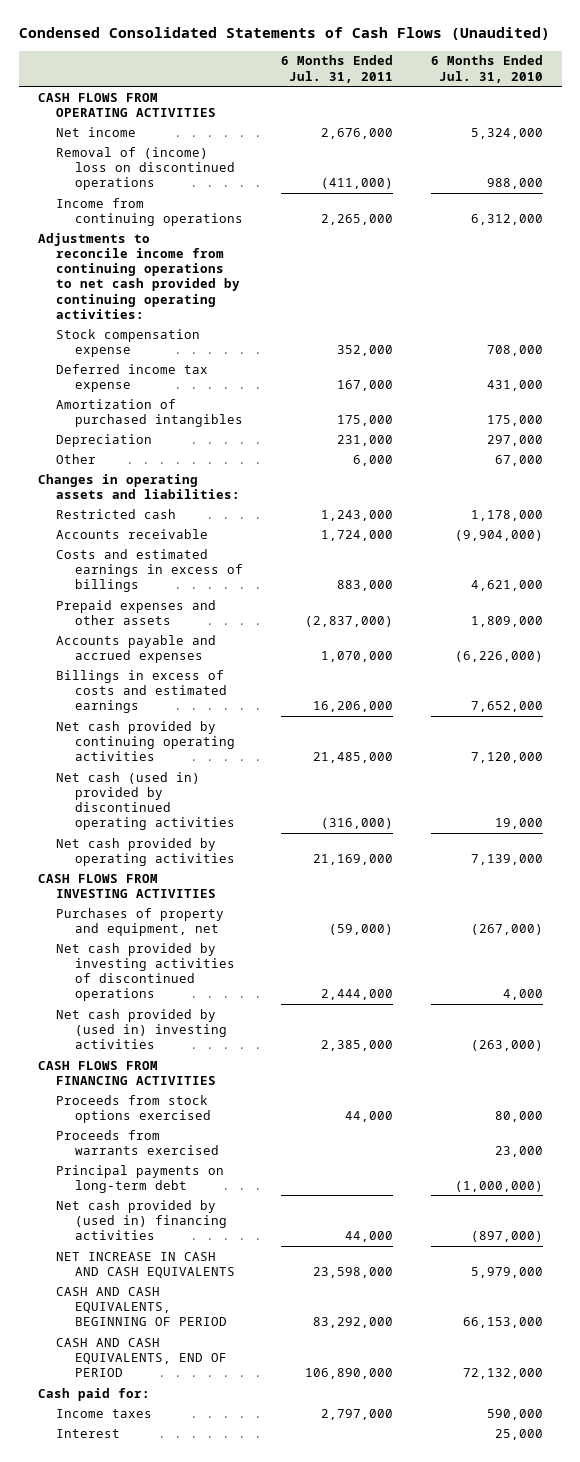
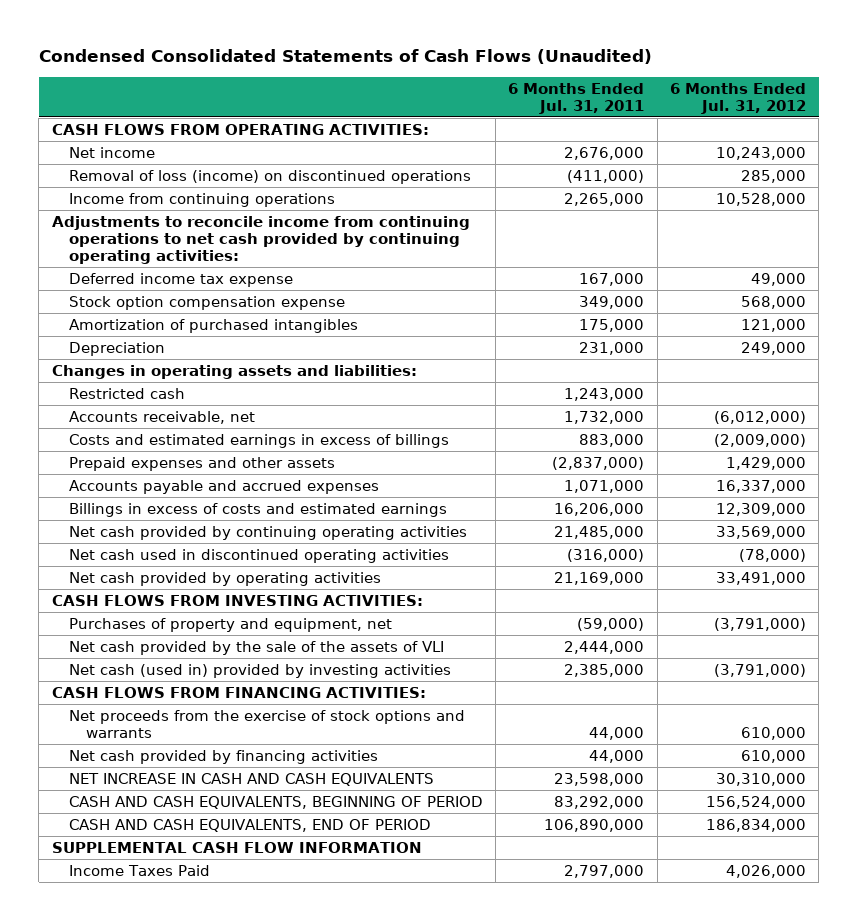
[430,55,543,83] 6 Months Ended Jul. 31, 2010 -> none
none -> [669,82,806,114] 6 Months Ended Jul. 31, 2012
[37,92,217,117] CASH FLOWS FROM OPERATING ACTIVITIES -> [51,123,429,135] CASH FLOWS FROM OPERATING ACTIVITIES:
[56,146,235,191] Removal of (income) loss on discontinued operations -> [68,169,471,184] Removal of loss (income) on discontinued operations
[56,328,201,357] Stock compensation expense -> none
none -> [68,295,345,310] Stock option compensation expense
[56,453,97,464] Other -> none
[56,528,209,539] Accounts receivable -> [68,410,255,424] Accounts receivable, net
[320,529,393,541] 1,724,000 -> [564,410,645,424] 1,732,000
[320,650,393,662] 1,070,000 -> [564,479,645,493] 1,071,000
[56,771,235,831] Net cash (used in) provided by discontinued operating activities -> [68,548,449,563] Net cash used in discontinued operating activities
[37,873,217,898] CASH FLOWS FROM INVESTING ACTIVITIES -> [51,594,423,606] CASH FLOWS FROM INVESTING ACTIVITIES:
[56,1129,219,1155] Proceeds from warrants exercised -> none
[56,1164,225,1193] Principal payments on long-term debt -> none
[56,942,235,1002] Net cash provided by investing activities of discontinued operations -> [68,640,444,655] Net cash provided by the sale of the assets of VLI
[56,1008,227,1050] Net cash provided by (used in) investing activities -> [68,663,451,678] Net cash (used in) provided by investing activities
[37,1060,217,1085] CASH FLOWS FROM FINANCING ACTIVITIES -> [51,686,426,698] CASH FLOWS FROM FINANCING ACTIVITIES:
[56,1094,211,1123] Proceeds from stock options exercised -> [68,709,465,739] Net proceeds from the exercise of stock options and warrants
[56,1199,227,1241] Net cash provided by (used in) financing activities -> [68,749,378,764] Net cash provided by financing activities
[37,1387,150,1401] Cash paid for: -> none
[56,1428,121,1438] Interest -> none
none -> [51,841,422,853] SUPPLEMENTAL CASH FLOW INFORMATION
[56,1408,153,1418] Income taxes -> [68,864,210,876] Income Taxes Paid

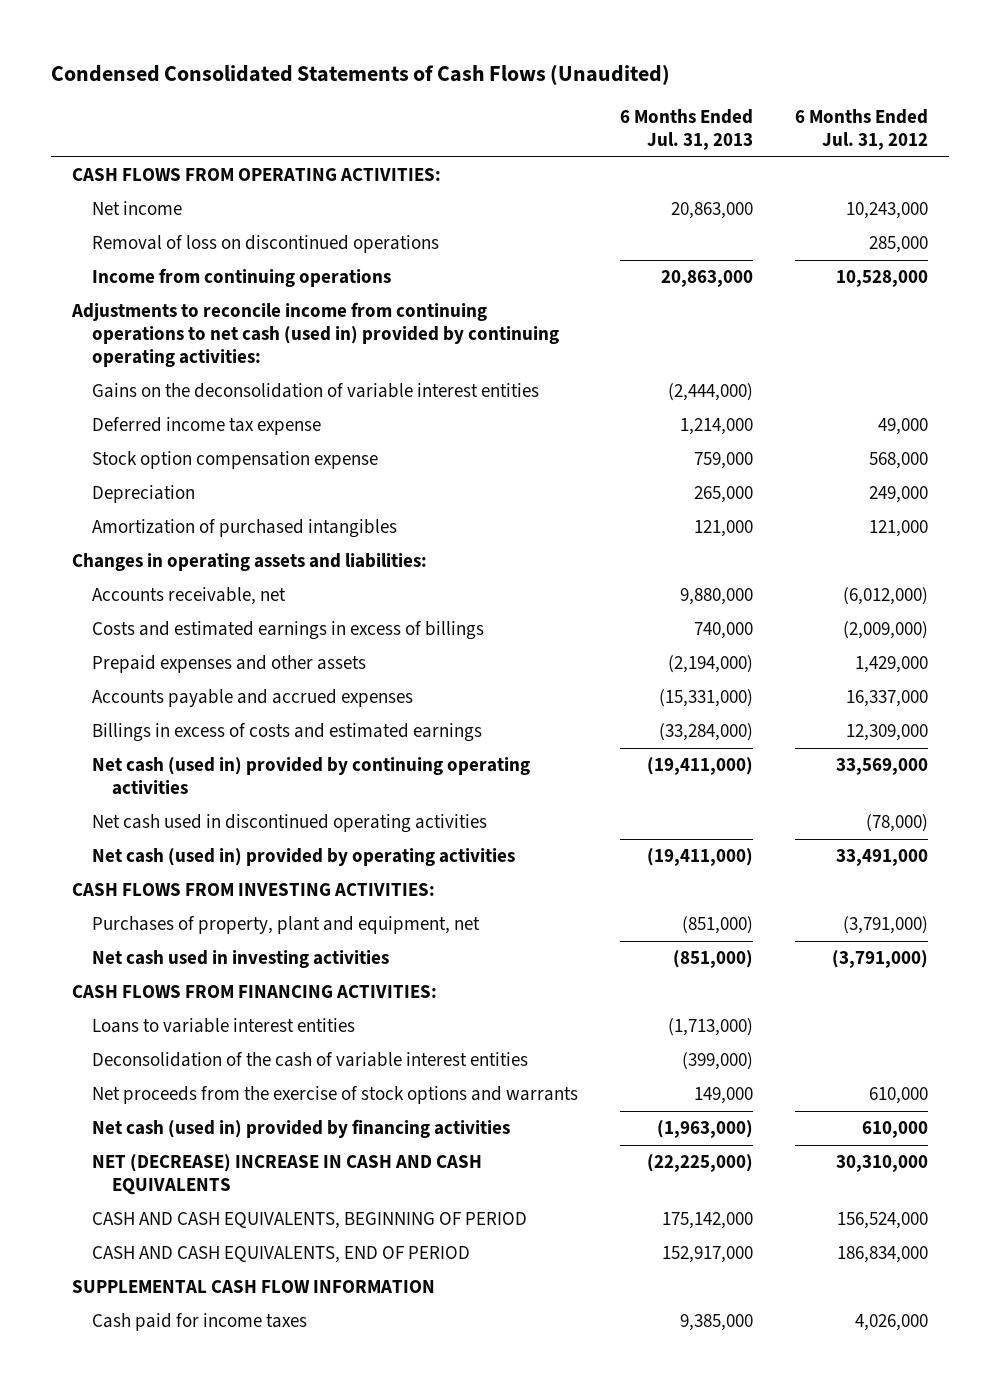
[508,82,645,114] 6 Months Ended Jul. 31, 2011 -> none
none -> [620,109,754,151] 6 Months Ended Jul. 31, 2013
[68,169,471,184] Removal of loss (income) on discontinued operations -> [92,235,440,254] Removal of loss on discontinued operations
[51,215,470,265] Adjustments to reconcile income from continuing operations to net cash provided by continuing operating activities: -> [71,302,560,368] Adjustments to reconcile income from continuing operations to net cash (used in) provided by continuing operating activities:
none -> [92,383,540,399] Gains on the deconsolidation of variable interest entities
[68,318,358,333] Amortization of purchased intangibles -> [92,519,398,539] Amortization of purchased intangibles
[68,387,185,399] Restricted cash -> none
[68,525,467,540] Net cash provided by continuing operating activities -> [92,757,531,796] Net cash (used in) provided by continuing operating activities
[68,571,381,586] Net cash provided by operating activities -> [92,848,516,867] Net cash (used in) provided by operating activities
[68,640,444,655] Net cash provided by the sale of the assets of VLI -> none
[68,617,392,632] Purchases of property and equipment, net -> [92,916,481,935] Purchases of property, plant and equipment, net
[68,663,451,678] Net cash (used in) provided by investing activities -> [92,950,390,969] Net cash used in investing activities
none -> [92,1018,356,1034] Loans to variable interest entities
none -> [92,1052,529,1068] Deconsolidation of the cash of variable interest entities
[68,749,378,764] Net cash provided by financing activities -> [92,1119,511,1139] Net cash (used in) provided by financing activities
[68,772,434,786] NET INCREASE IN CASH AND CASH EQUIVALENTS -> [92,1154,483,1196] NET (DECREASE) INCREASE IN CASH AND CASH EQUIVALENTS
[68,864,210,876] Income Taxes Paid -> [92,1313,308,1332] Cash paid for income taxes

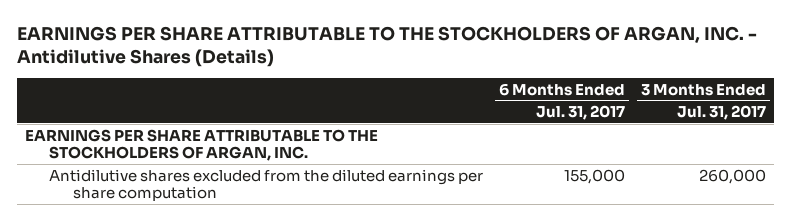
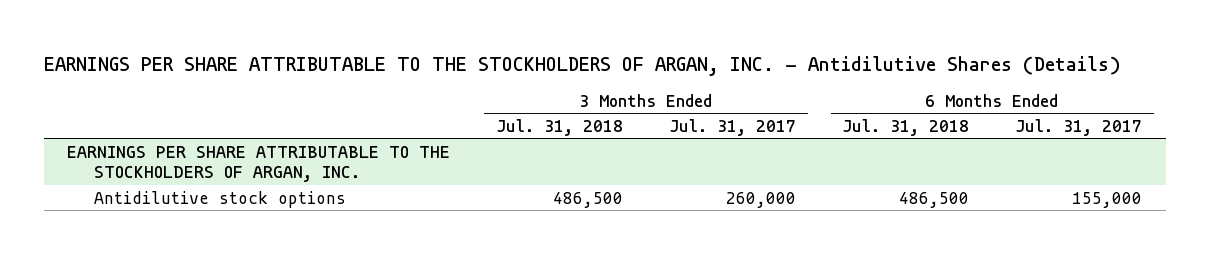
none -> [495,118,623,136] Jul. 31, 2018
none -> [842,118,970,136] Jul. 31, 2018
[48,168,483,201] Antidilutive shares excluded from the diluted earnings per share computation -> [93,190,346,208] Antidilutive stock options

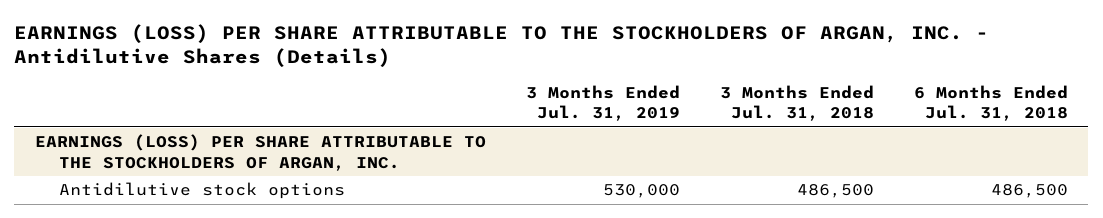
[43,55,1121,76] EARNINGS PER SHARE ATTRIBUTABLE TO THE STOCKHOLDERS OF ARGAN, INC. - Antidilutive Shares (Details) -> [14,23,990,68] EARNINGS (LOSS) PER SHARE ATTRIBUTABLE TO THE STOCKHOLDERS OF ARGAN, INC. - Antidilutive Shares (Details)
[669,118,797,136] Jul. 31, 2017 -> none
[1015,118,1143,136] Jul. 31, 2017 -> none
none -> [525,85,680,122] 3 Months Ended Jul. 31, 2019
[66,145,450,182] EARNINGS PER SHARE ATTRIBUTABLE TO THE STOCKHOLDERS OF ARGAN, INC. -> [34,134,486,171] EARNINGS (LOSS) PER SHARE ATTRIBUTABLE TO THE STOCKHOLDERS OF ARGAN, INC.

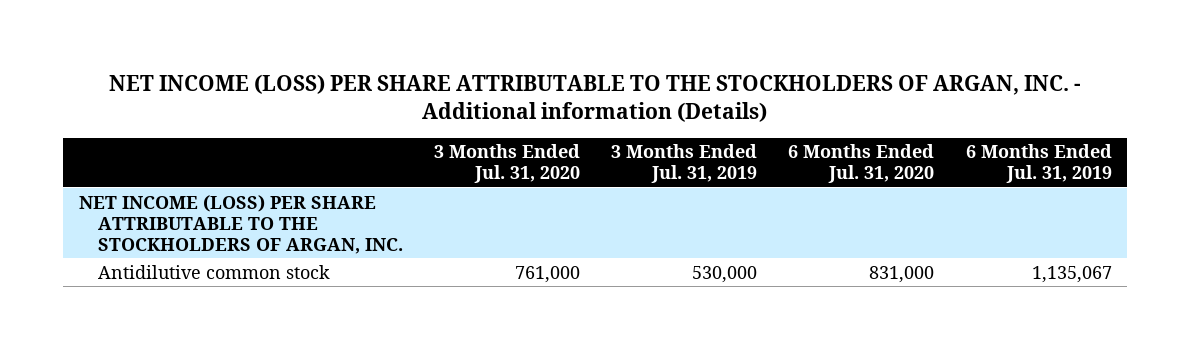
[14,23,990,68] EARNINGS (LOSS) PER SHARE ATTRIBUTABLE TO THE STOCKHOLDERS OF ARGAN, INC. - Antidilutive Shares (Details) -> [109,74,1082,123] NET INCOME (LOSS) PER SHARE ATTRIBUTABLE TO THE STOCKHOLDERS OF ARGAN, INC. - Additional information (Details)
[720,85,875,122] 3 Months Ended Jul. 31, 2018 -> none
[914,85,1069,122] 6 Months Ended Jul. 31, 2018 -> none
none -> [433,144,580,184] 3 Months Ended Jul. 31, 2020
none -> [788,144,935,184] 6 Months Ended Jul. 31, 2020
none -> [965,144,1112,184] 6 Months Ended Jul. 31, 2019
[34,134,486,171] EARNINGS (LOSS) PER SHARE ATTRIBUTABLE TO THE STOCKHOLDERS OF ARGAN, INC. -> [78,194,403,254] NET INCOME (LOSS) PER SHARE ATTRIBUTABLE TO THE STOCKHOLDERS OF ARGAN, INC.
[58,182,345,200] Antidilutive stock options -> [97,264,330,279] Antidilutive common stock

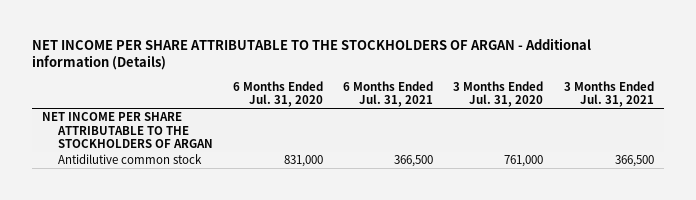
[109,74,1082,123] NET INCOME (LOSS) PER SHARE ATTRIBUTABLE TO THE STOCKHOLDERS OF ARGAN, INC. - Additional information (Details) -> [32,37,592,71] NET INCOME PER SHARE ATTRIBUTABLE TO THE STOCKHOLDERS OF ARGAN - Additional information (Details)
[611,144,758,184] 3 Months Ended Jul. 31, 2019 -> none
[965,144,1112,184] 6 Months Ended Jul. 31, 2019 -> none
none -> [343,80,434,108] 6 Months Ended Jul. 31, 2021
none -> [563,80,654,108] 3 Months Ended Jul. 31, 2021
[78,194,403,254] NET INCOME (LOSS) PER SHARE ATTRIBUTABLE TO THE STOCKHOLDERS OF ARGAN, INC. -> [42,112,213,149] NET INCOME PER SHARE ATTRIBUTABLE TO THE STOCKHOLDERS OF ARGAN

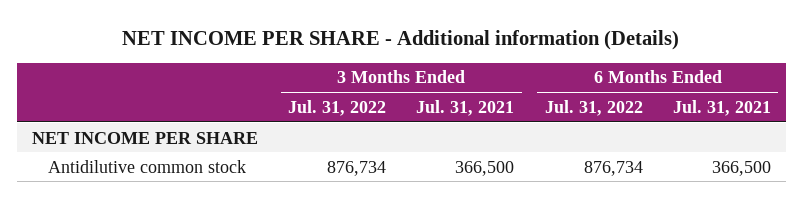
[32,37,592,71] NET INCOME PER SHARE ATTRIBUTABLE TO THE STOCKHOLDERS OF ARGAN - Additional information (Details) -> [122,29,680,50] NET INCOME PER SHARE - Additional information (Details)
[233,80,324,108] 6 Months Ended Jul. 31, 2020 -> none
[453,80,544,108] 3 Months Ended Jul. 31, 2020 -> none
none -> [288,99,387,116] Jul. 31, 2022
none -> [544,99,643,116] Jul. 31, 2022
[42,112,213,149] NET INCOME PER SHARE ATTRIBUTABLE TO THE STOCKHOLDERS OF ARGAN -> [31,131,258,144] NET INCOME PER SHARE

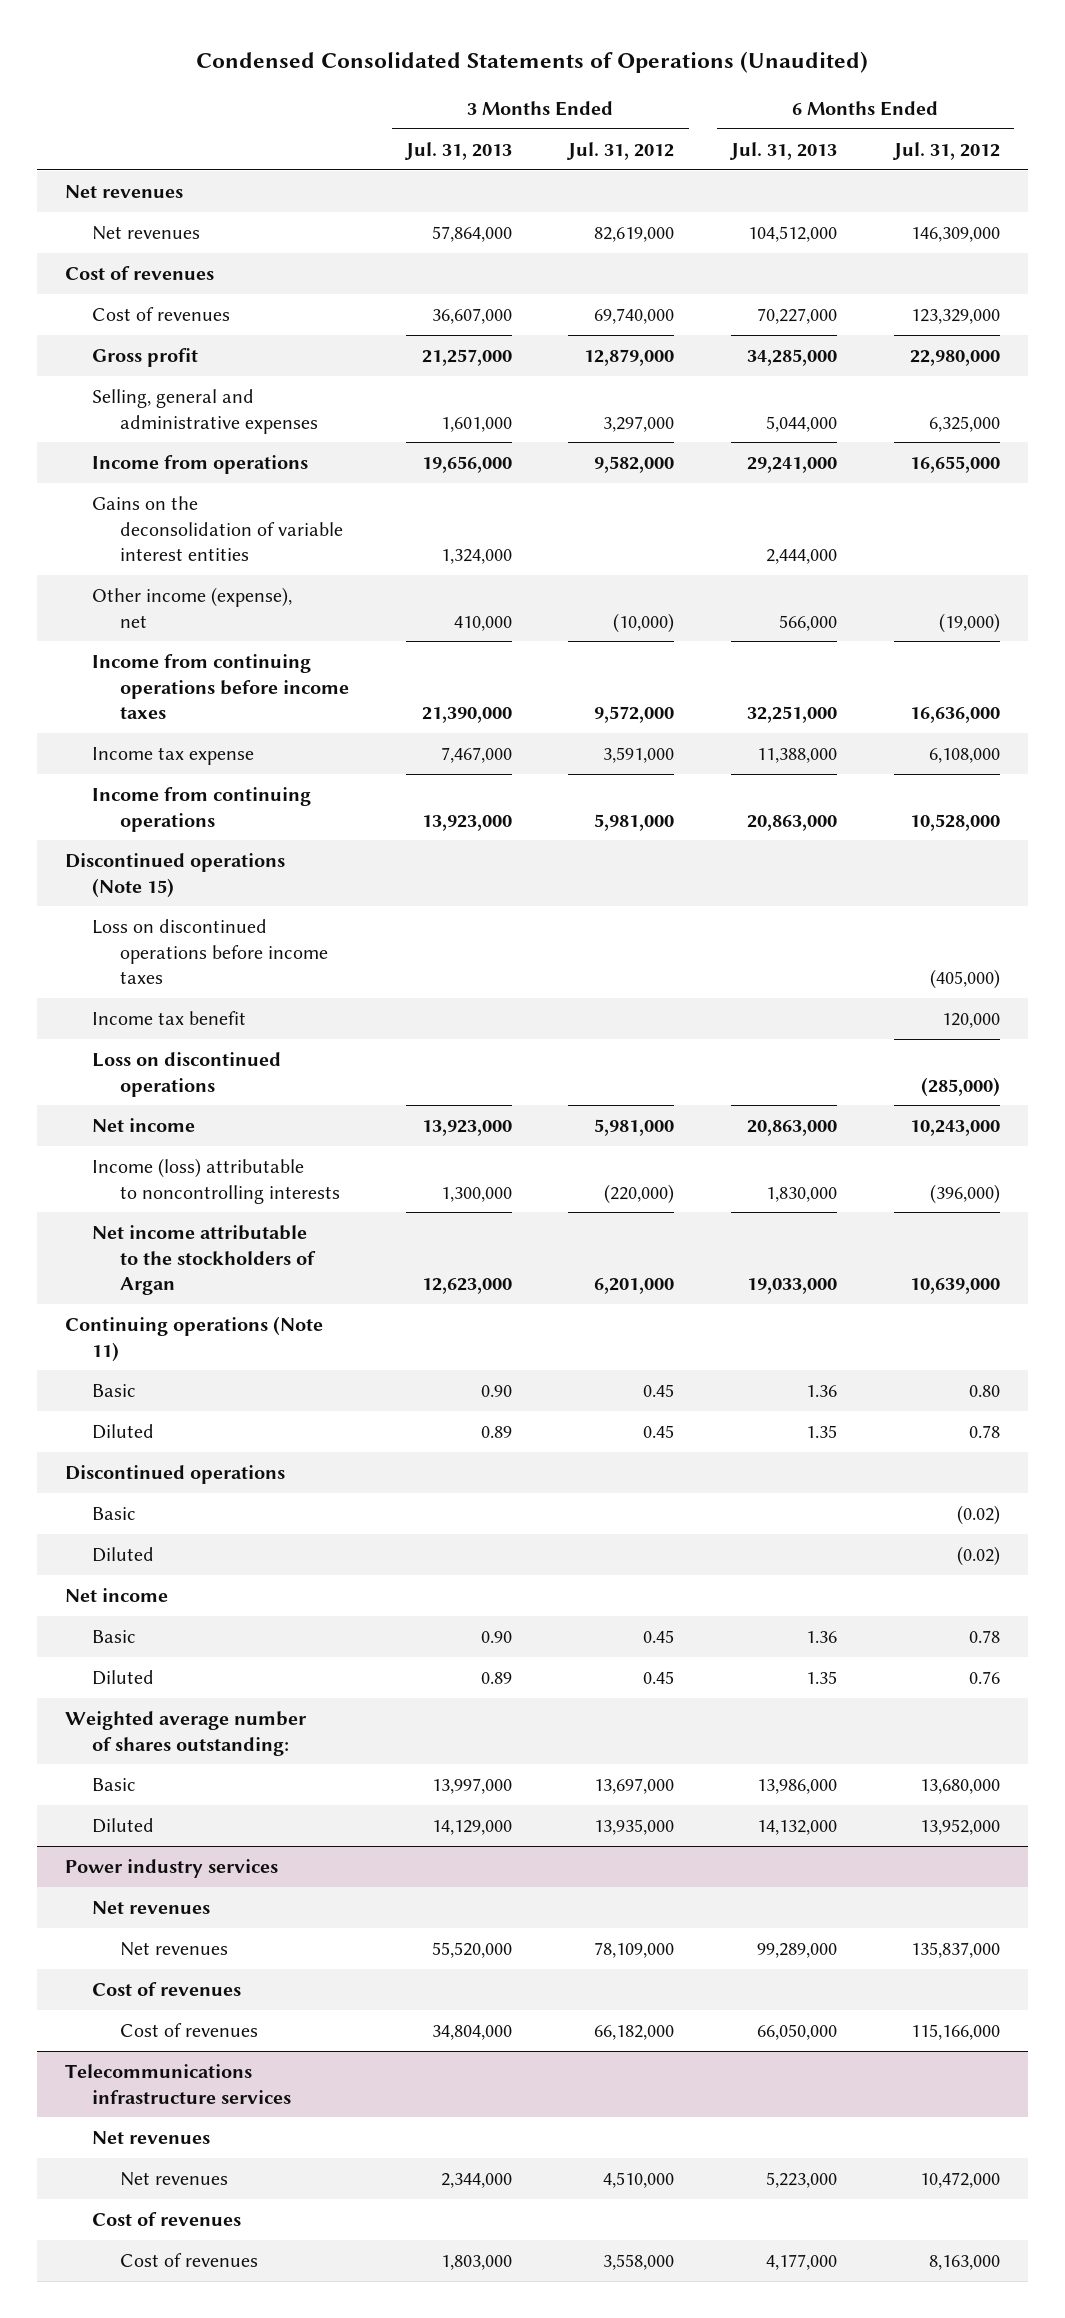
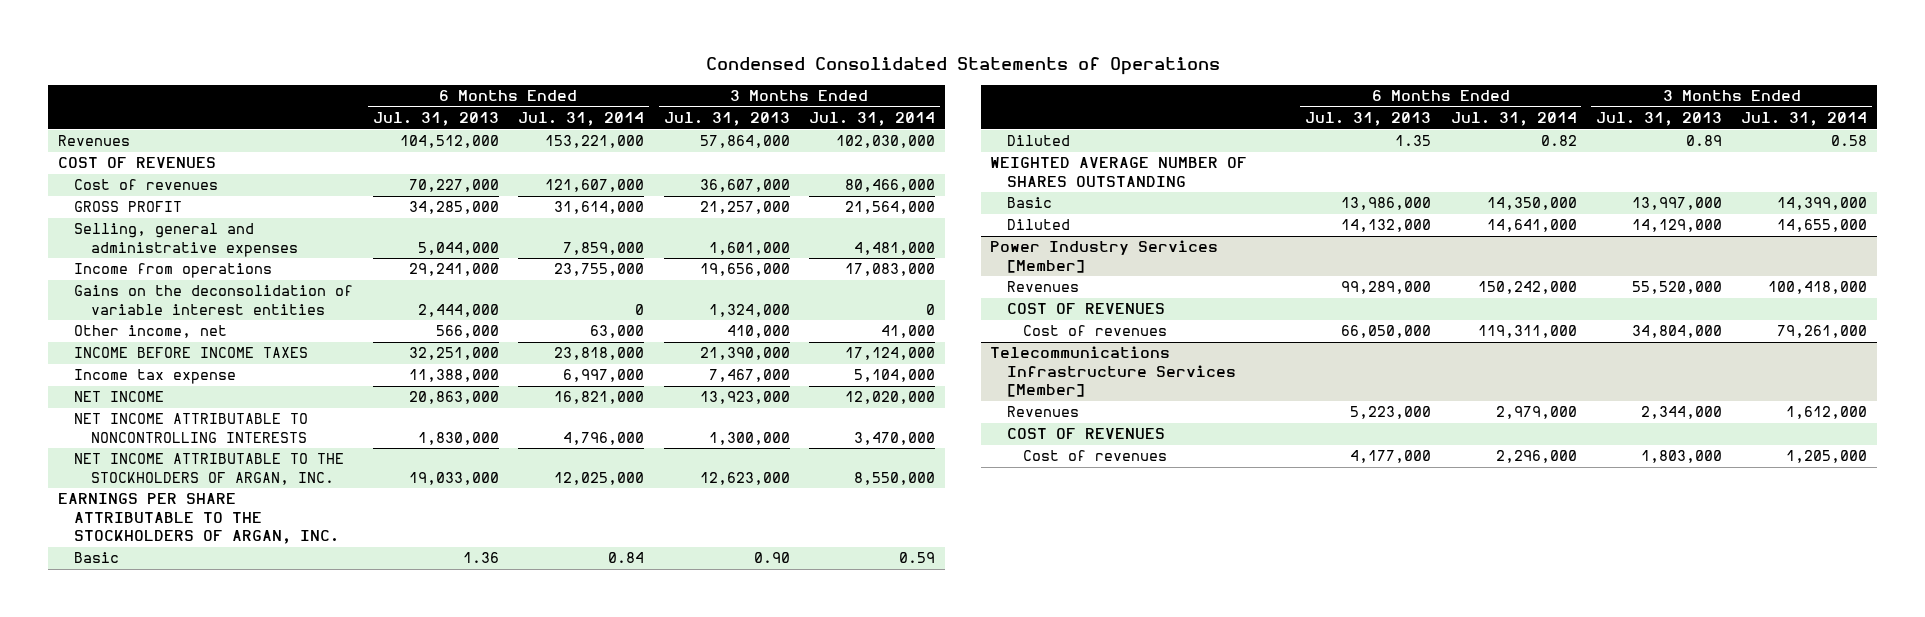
[196,50,869,73] Condensed Consolidated Statements of Operations (Unaudited) -> [705,57,1220,76] Condensed Consolidated Statements of Operations
[566,141,675,160] Jul. 31, 2012 -> none
[891,141,1000,160] Jul. 31, 2012 -> none
none -> [518,111,645,126] Jul. 31, 2014
none -> [809,111,936,126] Jul. 31, 2014
[64,184,183,198] Net revenues -> none
[92,225,201,240] Net revenues -> [57,135,130,147] Revenues
[64,265,214,280] Cost of revenues -> [57,157,216,169] COST OF REVENUES
[92,347,199,367] Gross profit -> [74,201,183,213] GROSS PROFIT
[92,586,293,628] Other income (expense), net -> [74,325,228,339] Other income, net
[92,653,349,720] Income from continuing operations before income taxes -> [74,347,309,359] INCOME BEFORE INCOME TAXES
[92,786,312,832] Income from continuing operations -> none
[64,852,285,898] Discontinued operations (Note 15) -> none
[92,918,328,985] Loss on discontinued operations before income taxes -> none
[92,1010,247,1025] Income tax benefit -> none
[92,1051,282,1097] Loss on discontinued operations -> none
[64,1315,323,1362] Continuing operations (Note 11) -> none
[92,1383,137,1397] Basic -> none
[92,1423,155,1439] Diluted -> none
[64,1464,285,1484] Discontinued operations -> none
[92,1506,137,1520] Basic -> none
[92,1546,155,1562] Diluted -> none
[64,1587,168,1602] Net income -> none
[92,1117,196,1132] Net income -> [74,391,165,403] NET INCOME
[92,1157,340,1204] Income (loss) attributable to noncontrolling interests -> [74,413,309,443] NET INCOME ATTRIBUTABLE TO NONCONTROLLING INTERESTS
[92,1224,316,1296] Net income attributable to the stockholders of Argan -> [74,453,345,485] NET INCOME ATTRIBUTABLE TO THE STOCKHOLDERS OF ARGAN, INC.
none -> [57,493,340,545] EARNINGS PER SHARE ATTRIBUTABLE TO THE STOCKHOLDERS OF ARGAN, INC.
[64,1710,307,1756] Weighted average number of shares outstanding: -> [990,157,1248,187] WEIGHTED AVERAGE NUMBER OF SHARES OUTSTANDING
[92,1900,211,1914] Net revenues -> none
[64,1858,278,1878] Power industry services -> [990,240,1219,273] Power Industry Services [Member]
[119,1941,228,1956] Net revenues -> [1006,281,1079,293] Revenues
[92,1981,242,1996] Cost of revenues -> [1006,303,1165,315] COST OF REVENUES
[92,2130,211,2144] Net revenues -> none
[64,2063,292,2104] Telecommunications infrastructure services -> [990,346,1236,398] Telecommunications Infrastructure Services [Member]
[119,2171,228,2186] Net revenues -> [1006,406,1079,418] Revenues
[92,2211,242,2226] Cost of revenues -> [1006,428,1165,440] COST OF REVENUES

